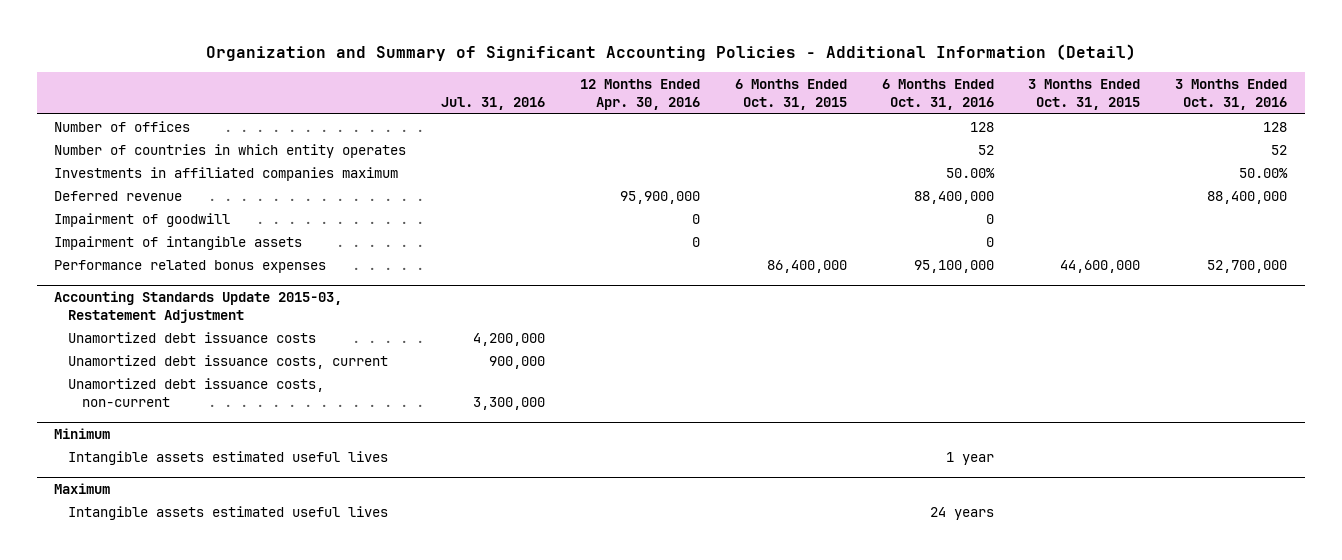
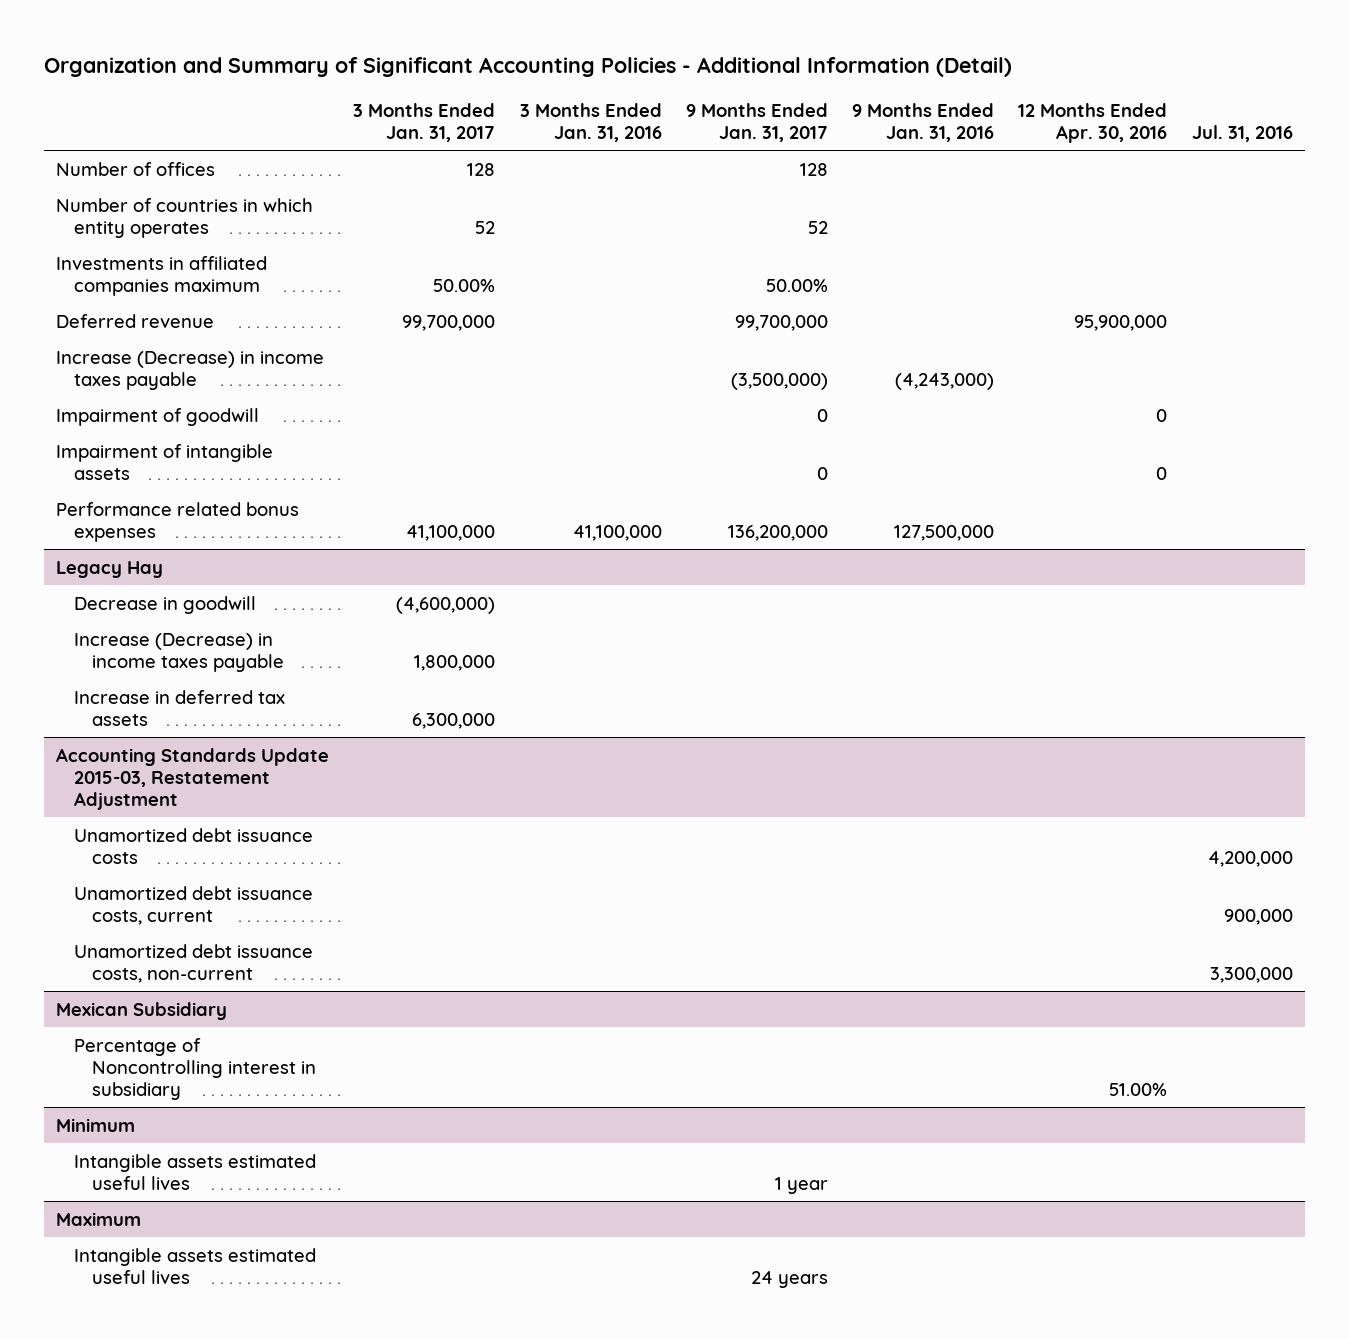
[734,79,847,111] 6 Months Ended Oct. 31, 2015 -> none
[881,79,994,111] 6 Months Ended Oct. 31, 2016 -> none
[1028,79,1141,111] 3 Months Ended Oct. 31, 2015 -> none
[1175,79,1288,111] 3 Months Ended Oct. 31, 2016 -> none
none -> [353,102,496,142] 3 Months Ended Jan. 31, 2017
none -> [519,102,662,142] 3 Months Ended Jan. 31, 2016
none -> [685,102,828,142] 9 Months Ended Jan. 31, 2017
none -> [852,102,995,142] 9 Months Ended Jan. 31, 2016
none -> [56,350,325,390] Increase (Decrease) in income taxes payable
none -> [56,560,164,578] Legacy Hay
none -> [74,595,257,614] Decrease in goodwill
none -> [74,632,285,672] Increase (Decrease) in income taxes payable
none -> [74,689,286,726] Increase in deferred tax assets
none -> [56,1001,228,1020] Mexican Subsidiary
none -> [74,1037,317,1100] Percentage of Noncontrolling interest in subsidiary

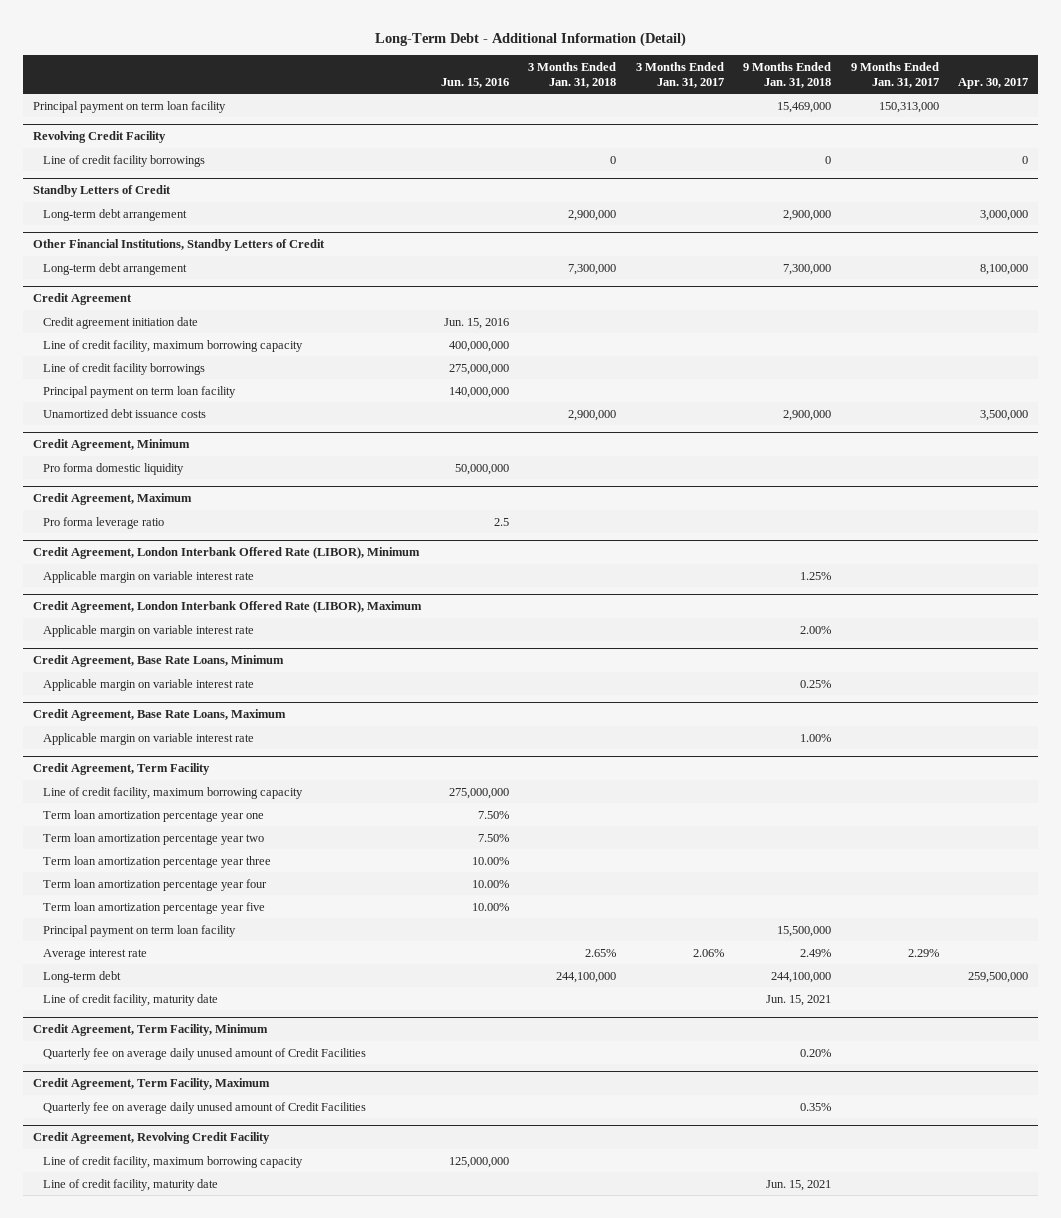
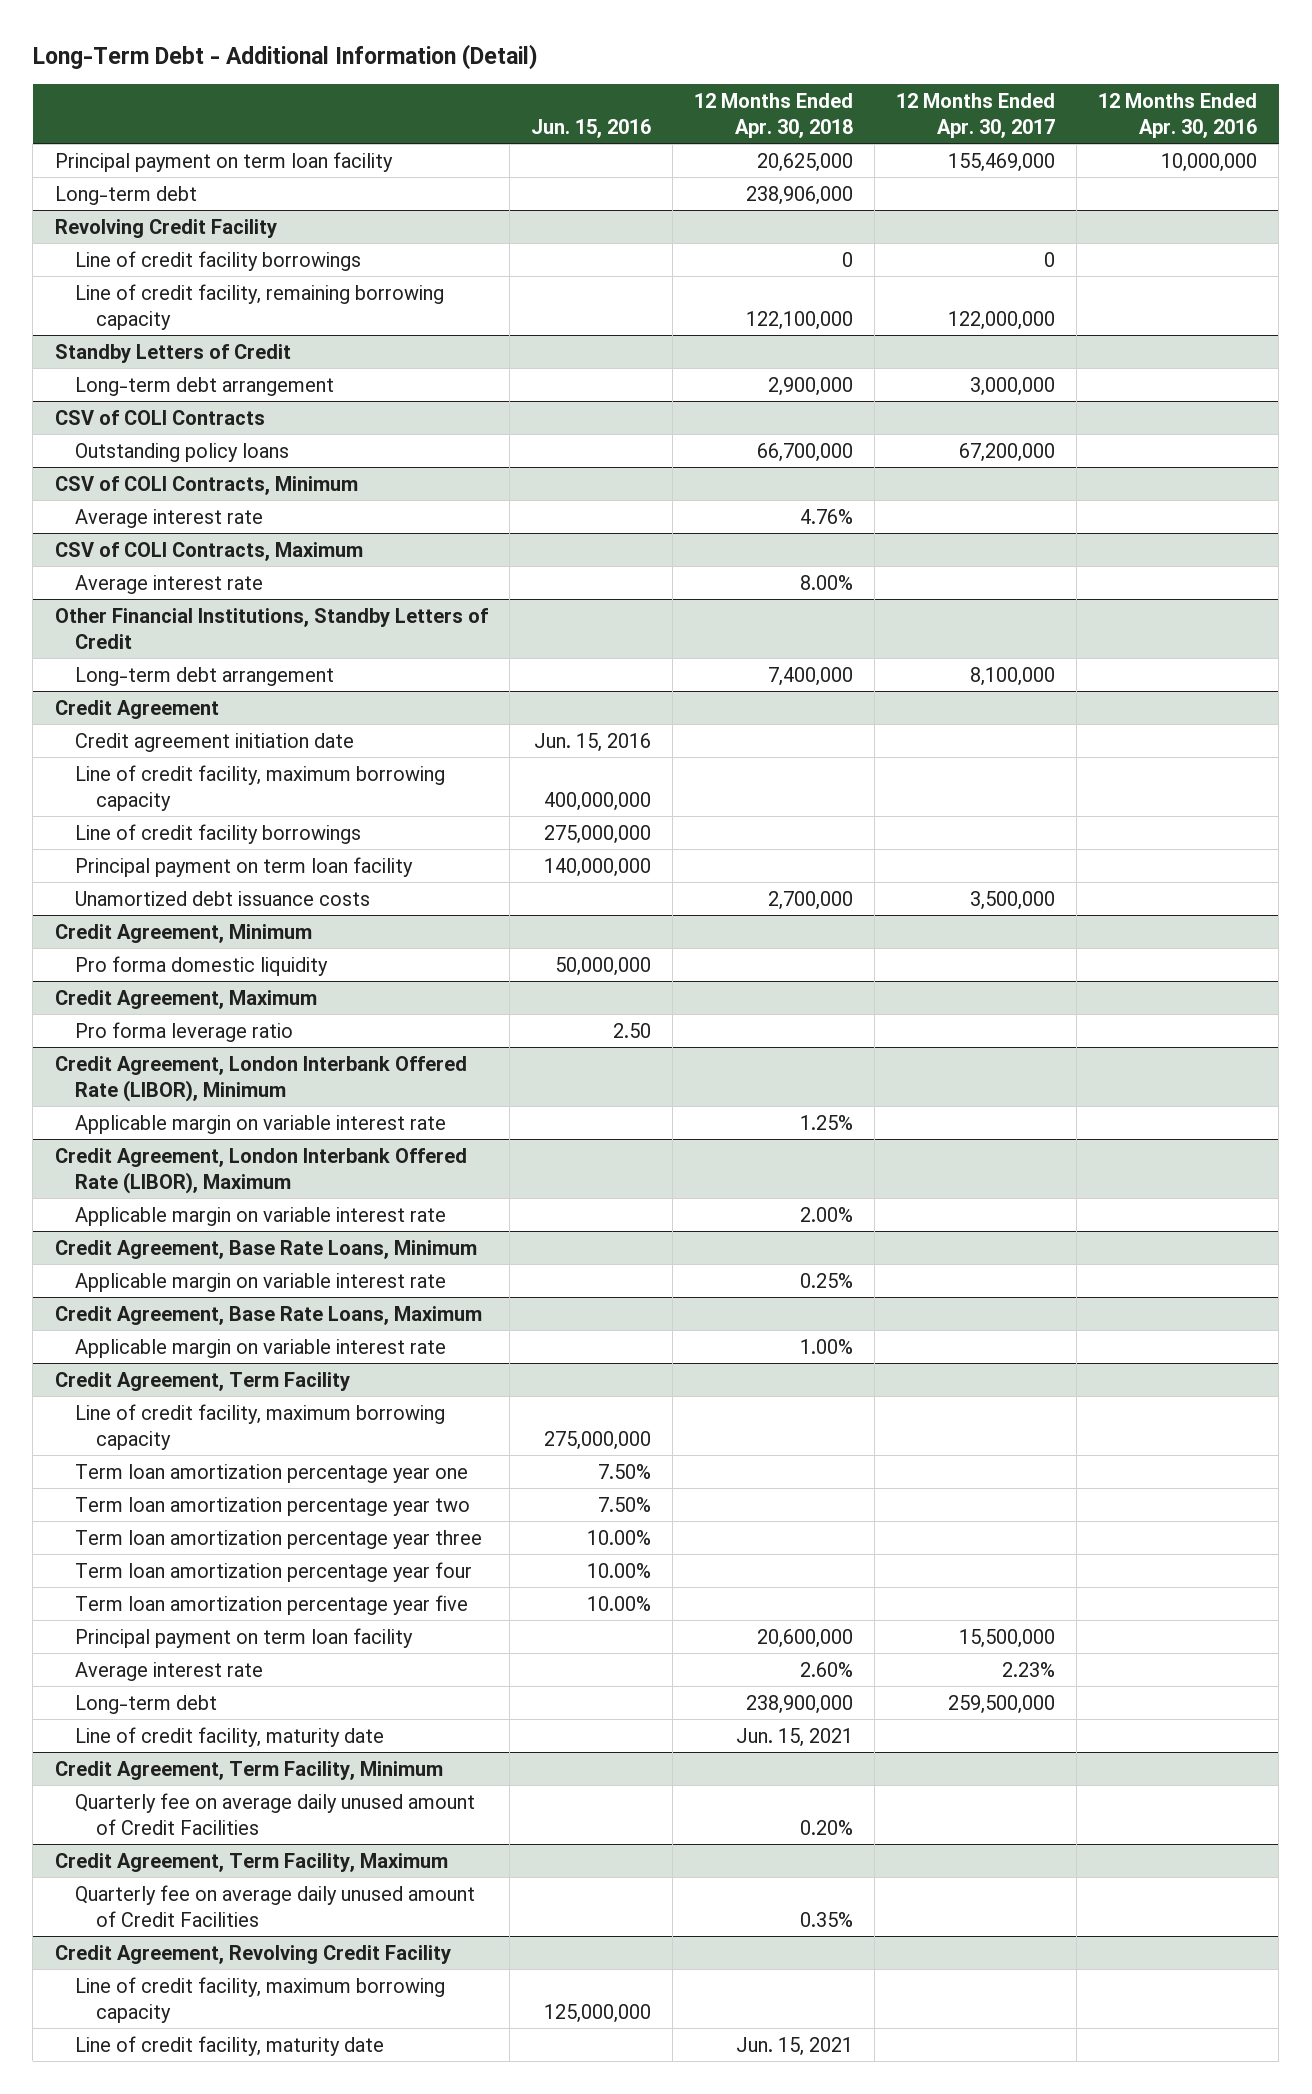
[528,62,617,88] 3 Months Ended Jan. 31, 2018 -> none
[635,62,724,88] 3 Months Ended Jan. 31, 2017 -> none
[743,62,832,88] 9 Months Ended Jan. 31, 2018 -> none
[850,62,939,88] 9 Months Ended Jan. 31, 2017 -> none
[958,77,1029,89] Apr. 30, 2017 -> none
none -> [693,93,853,138] 12 Months Ended Apr. 30, 2018
none -> [896,93,1056,138] 12 Months Ended Apr. 30, 2017
none -> [1098,93,1258,138] 12 Months Ended Apr. 30, 2016
none -> [54,185,197,205] Long-term debt
none -> [75,283,445,330] Line of credit facility, remaining borrowing capacity
none -> [54,409,265,425] CSV of COLI Contracts
none -> [75,442,290,462] Outstanding policy loans
none -> [54,475,358,495] CSV of COLI Contracts, Minimum
none -> [75,508,264,528] Average interest rate
none -> [54,541,363,561] CSV of COLI Contracts, Maximum
none -> [75,574,264,594] Average interest rate
[493,517,509,526] 2.5 -> [612,1022,651,1038] 2.50

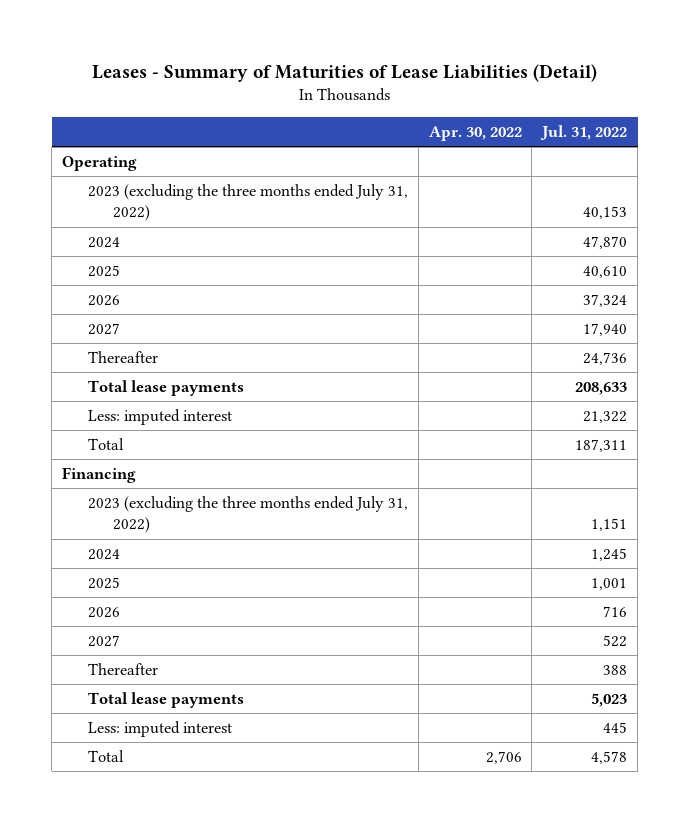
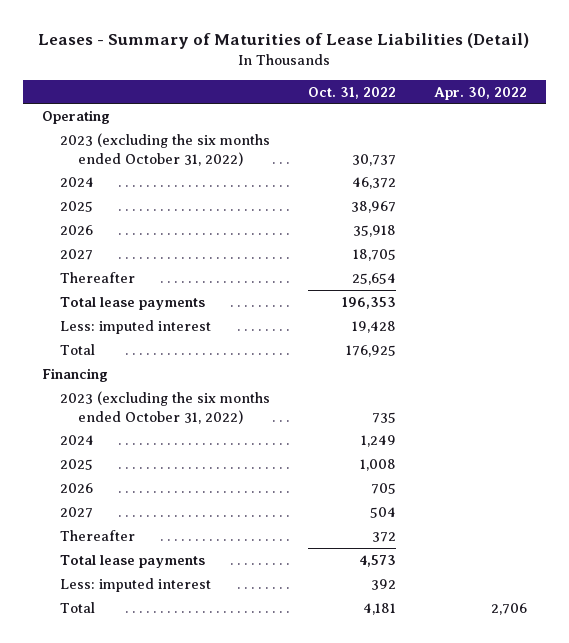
[540,125,628,141] Jul. 31, 2022 -> none
none -> [308,86,397,99] Oct. 31, 2022
[87,183,408,222] 2023 (excluding the three months ended July 31, 2022) -> [59,132,270,166] 2023 (excluding the six months ended October 31, 2022)
[87,495,408,534] 2023 (excluding the three months ended July 31, 2022) -> [59,390,270,424] 2023 (excluding the six months ended October 31, 2022)

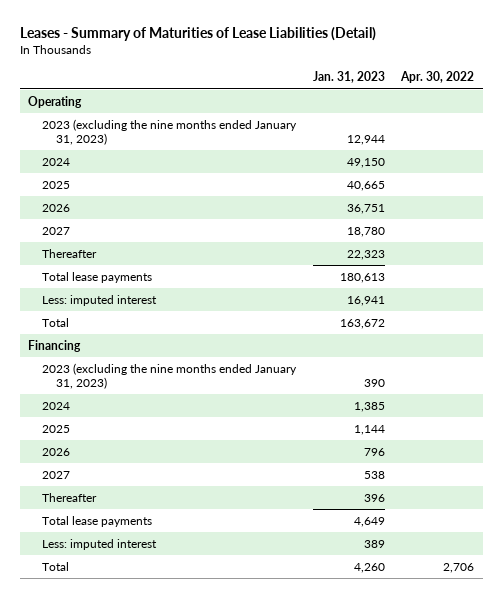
[308,86,397,99] Oct. 31, 2022 -> none
none -> [312,71,385,84] Jan. 31, 2023
[59,132,270,166] 2023 (excluding the six months ended October 31, 2022) -> [41,118,297,145] 2023 (excluding the nine months ended January 31, 2023)
[59,390,270,424] 2023 (excluding the six months ended October 31, 2022) -> [41,362,297,389] 2023 (excluding the nine months ended January 31, 2023)

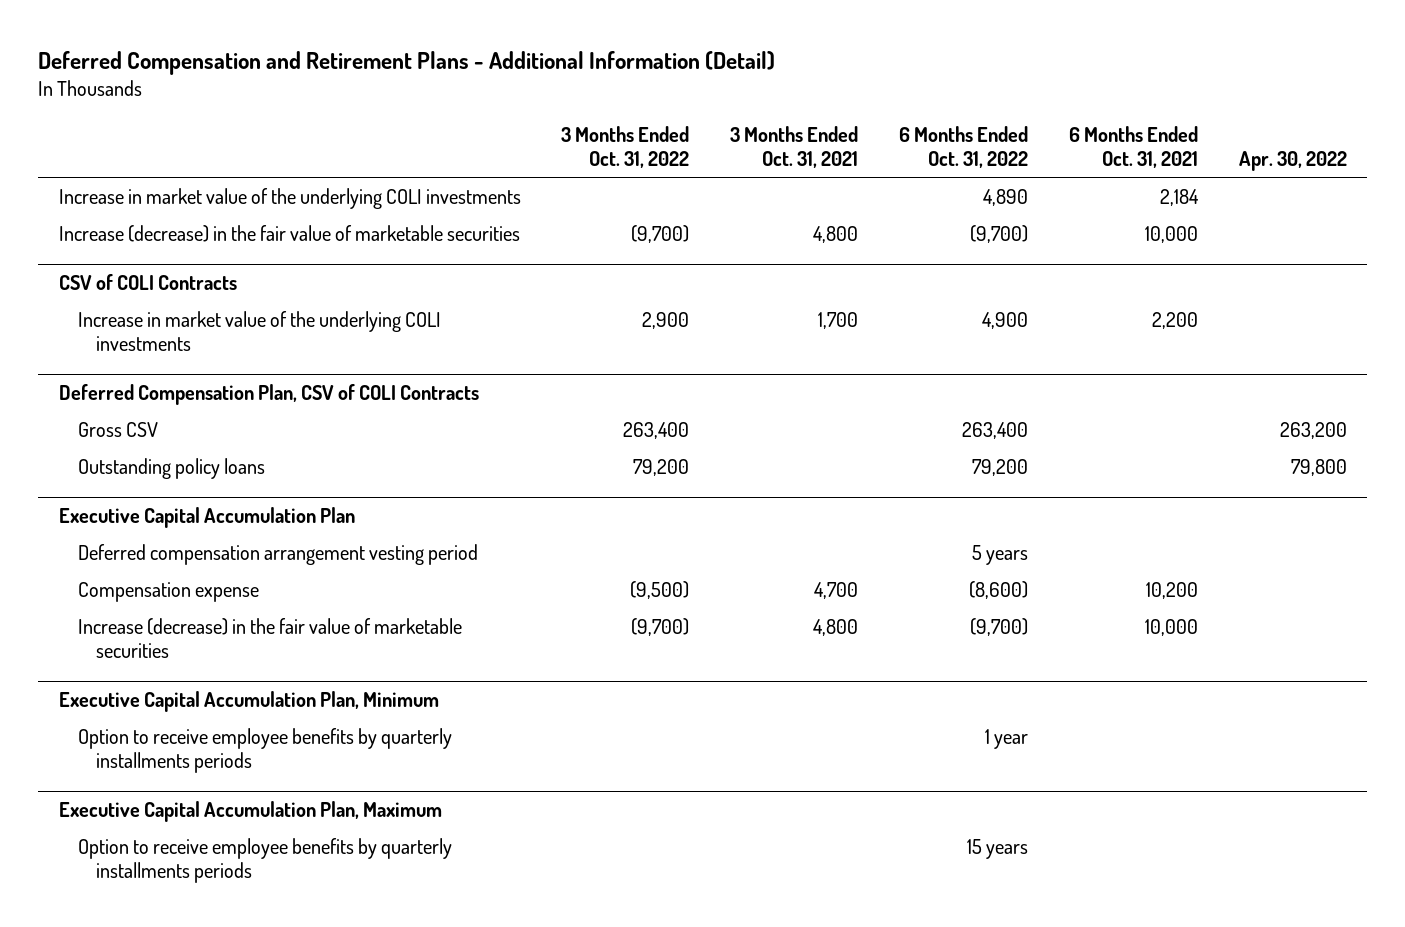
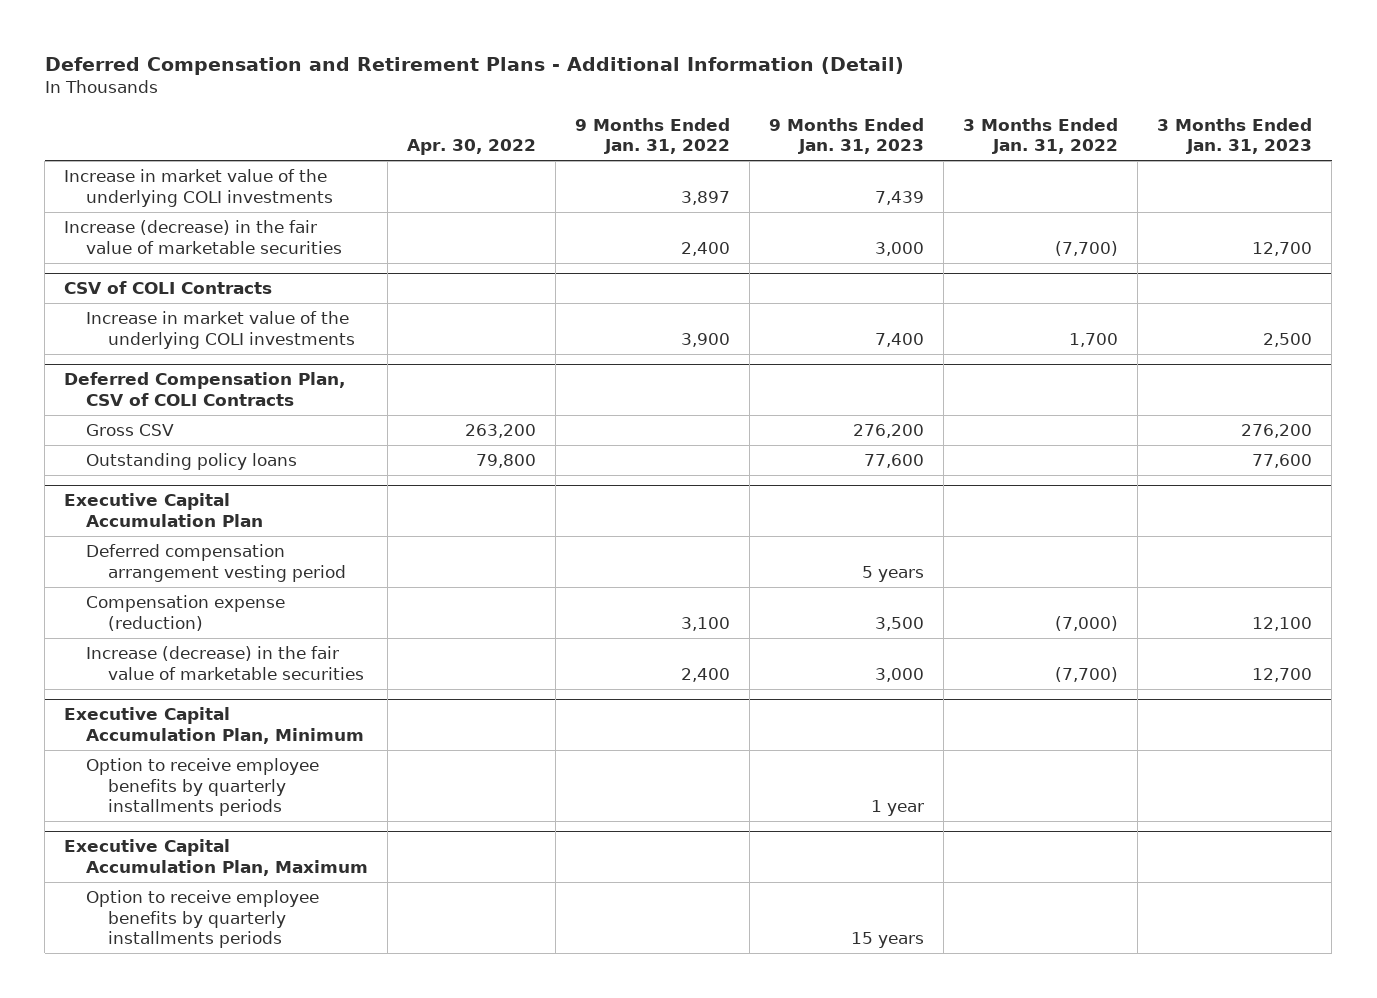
[561,125,690,169] 3 Months Ended Oct. 31, 2022 -> none
[730,125,859,169] 3 Months Ended Oct. 31, 2021 -> none
[898,125,1028,169] 6 Months Ended Oct. 31, 2022 -> none
[1068,125,1198,169] 6 Months Ended Oct. 31, 2021 -> none
none -> [575,117,731,155] 9 Months Ended Jan. 31, 2022
none -> [769,117,925,155] 9 Months Ended Jan. 31, 2023
none -> [963,117,1119,155] 3 Months Ended Jan. 31, 2022
none -> [1157,117,1313,155] 3 Months Ended Jan. 31, 2023
[77,581,259,602] Compensation expense -> [86,594,286,631] Compensation expense (reduction)

